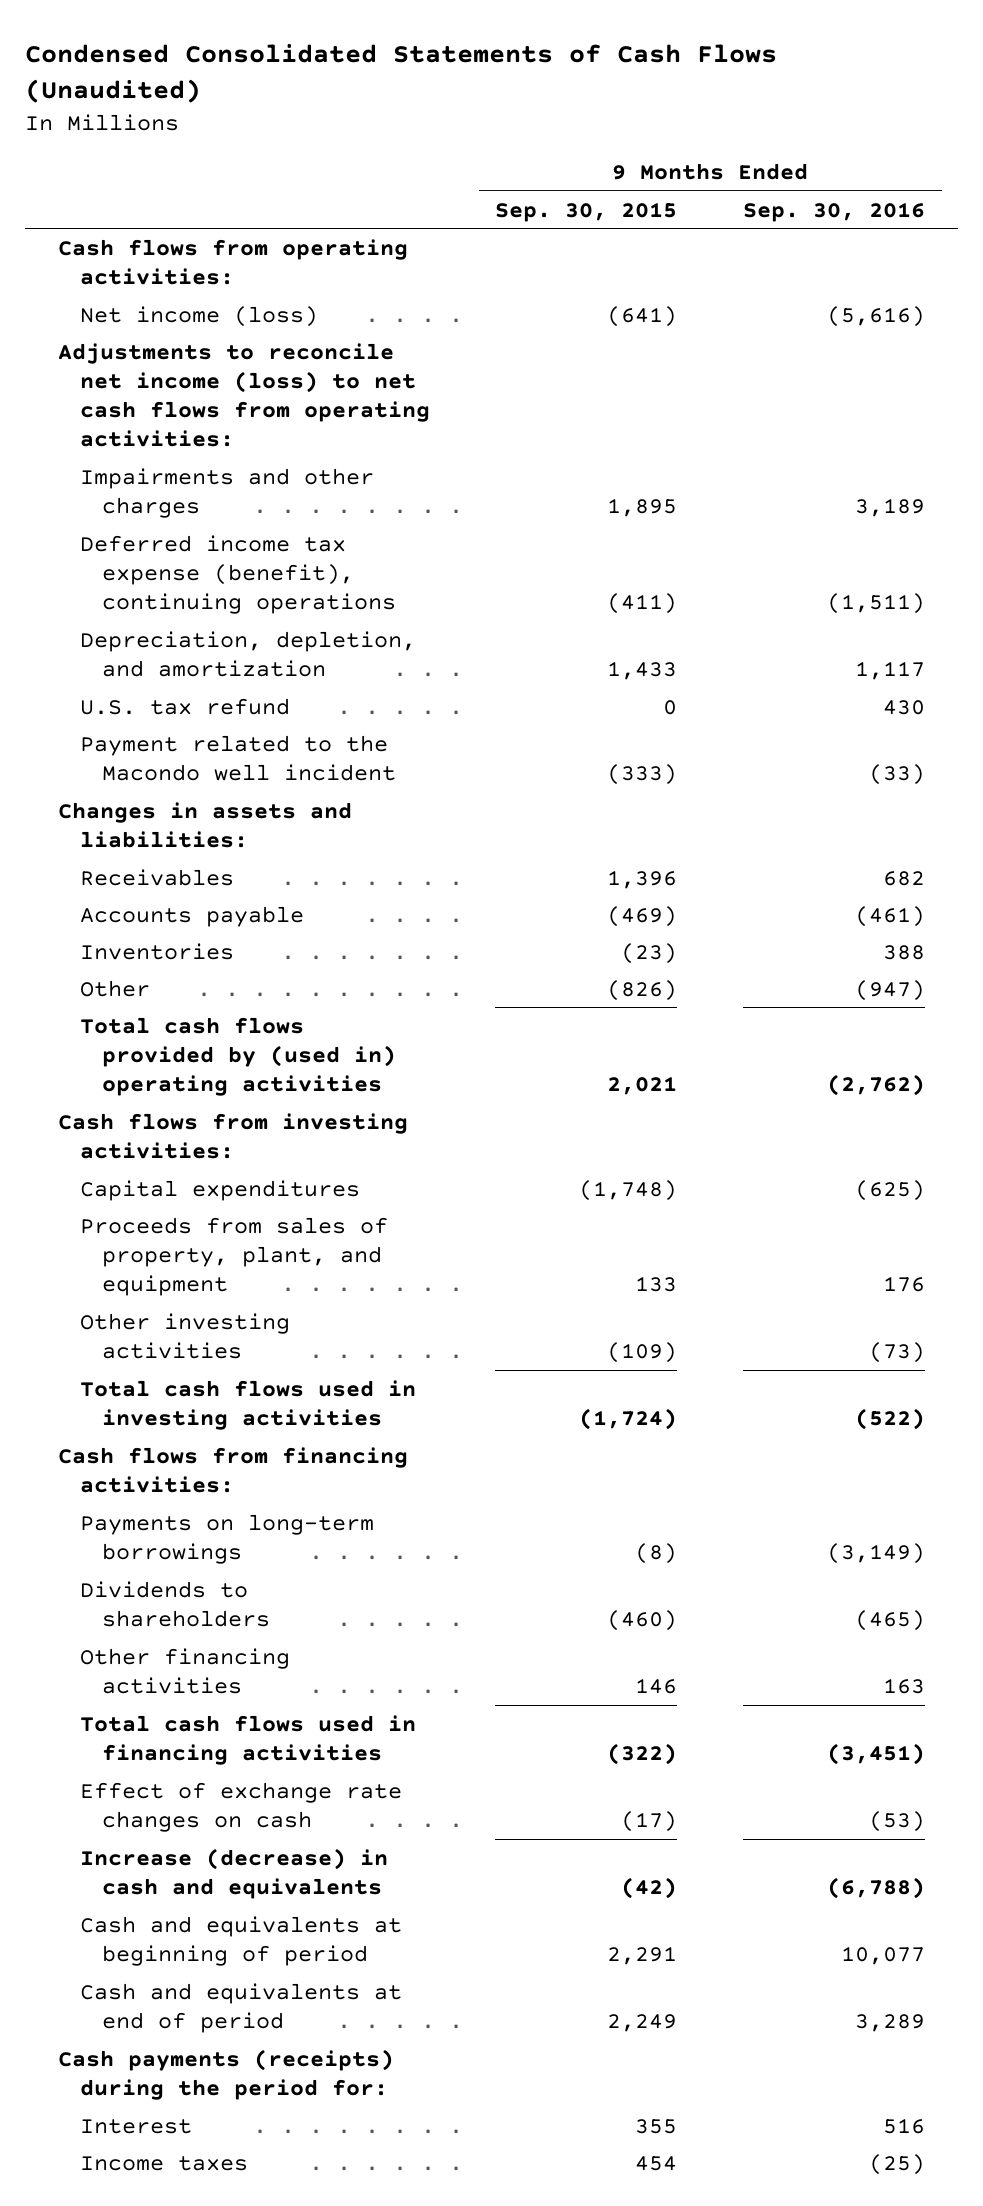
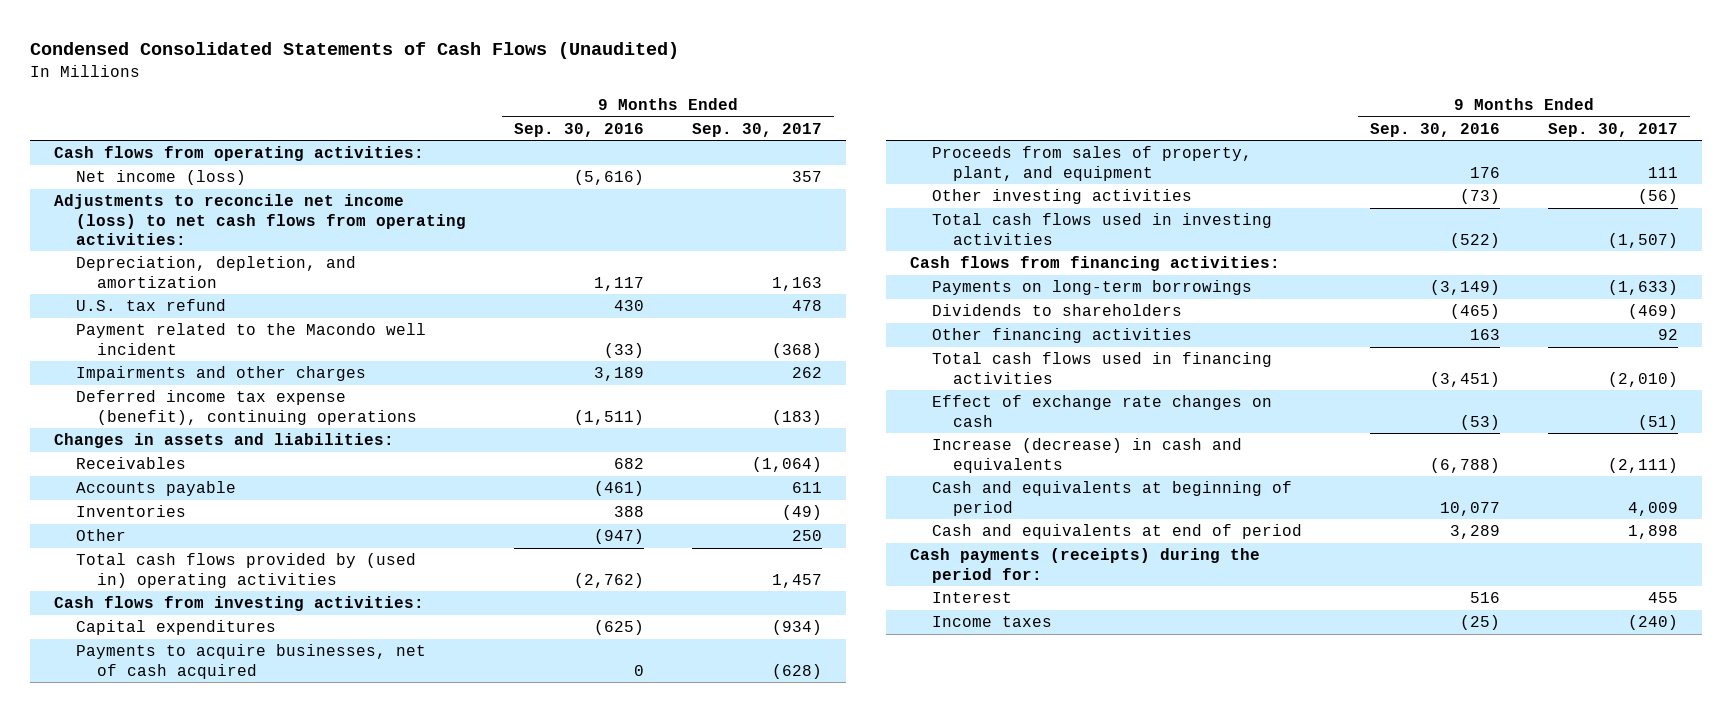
[495,201,678,222] Sep. 30, 2015 -> none
none -> [691,122,822,137] Sep. 30, 2017
[79,467,374,518] Impairments and other charges -> [75,366,366,382] Impairments and other charges
[79,534,396,615] Deferred income tax expense (benefit), continuing operations -> [75,390,418,425] Deferred income tax expense (benefit), continuing operations
none -> [75,644,426,679] Payments to acquire businesses, net of cash acquired

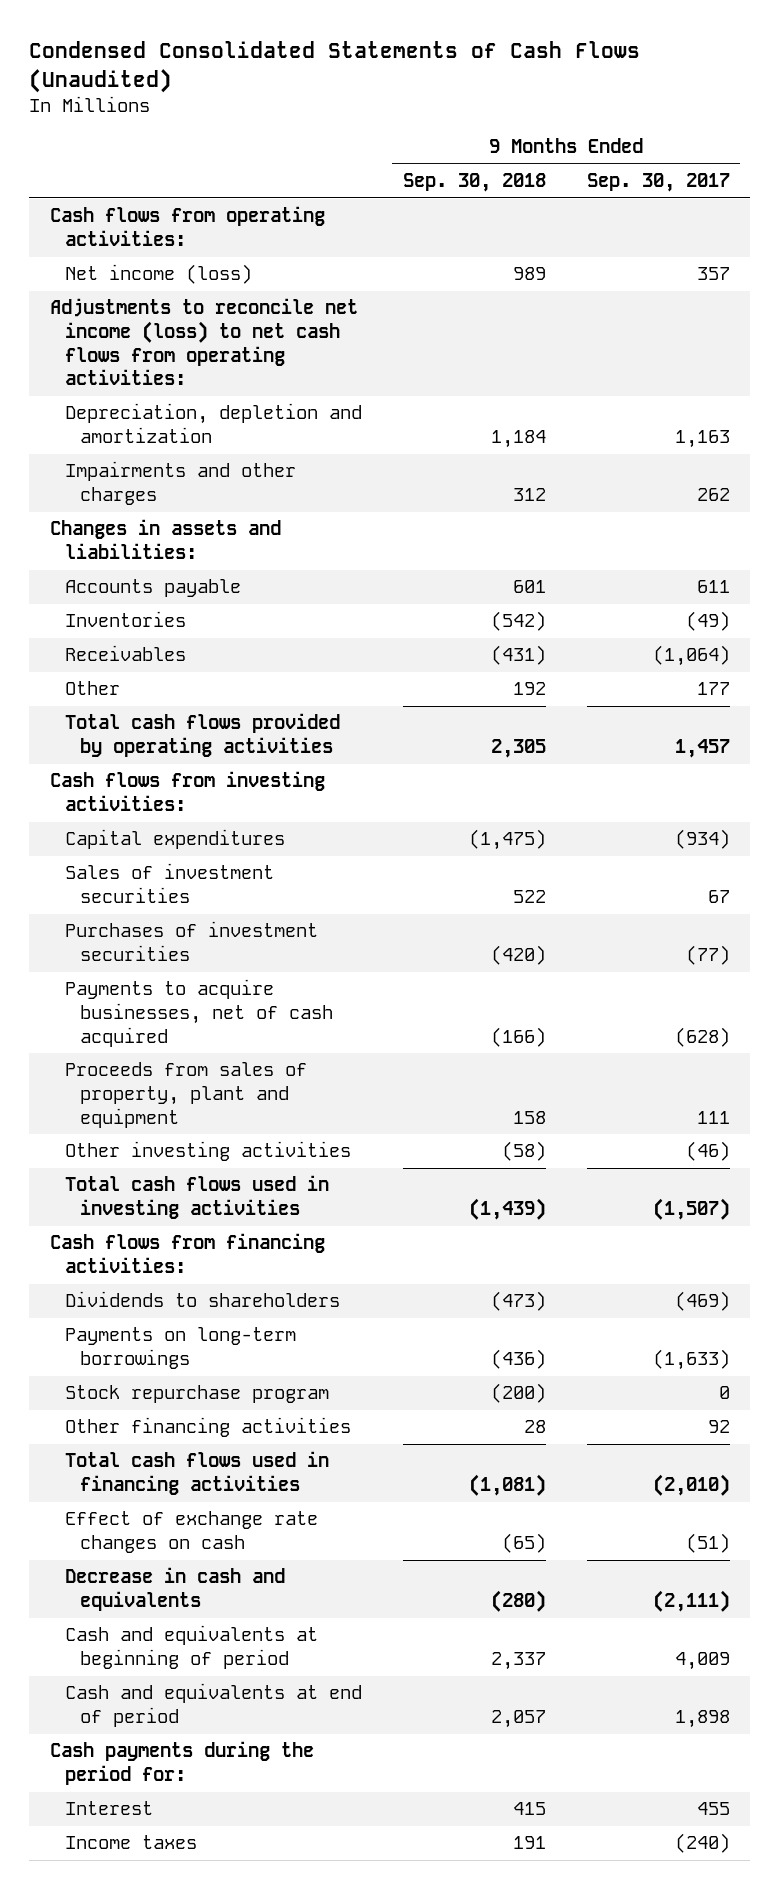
[513,122,644,137] Sep. 30, 2016 -> none
none -> [402,173,546,193] Sep. 30, 2018
[75,299,226,312] U.S. tax refund -> none
[75,323,426,355] Payment related to the Macondo well incident -> none
[75,256,356,288] Depreciation, depletion, and amortization -> [64,403,362,444] Depreciation, depletion and amortization
[75,390,418,425] Deferred income tax expense (benefit), continuing operations -> none
[75,457,186,470] Receivables -> [64,645,186,662] Receivables
[791,530,822,542] 250 -> [696,682,730,696] 177
[75,553,416,588] Total cash flows provided by (used in) operating activities -> [64,713,340,758] Total cash flows provided by operating activities
none -> [64,863,274,904] Sales of investment securities
none -> [64,921,318,962] Purchases of investment securities
[931,146,1252,181] Proceeds from sales of property, plant, and equipment -> [64,1062,307,1128] Proceeds from sales of property, plant and equipment
[1637,189,1678,205] (56) -> [685,1141,730,1162] (46)
[931,280,1252,296] Payments on long-term borrowings -> [64,1327,296,1370] Payments on long-term borrowings
none -> [64,1385,329,1404] Stock repurchase program
[931,438,1242,473] Increase (decrease) in cash and equivalents -> [64,1567,285,1612] Decrease in cash and equivalents
[910,548,1261,583] Cash payments (receipts) during the period for: -> [49,1741,314,1786] Cash payments during the period for:

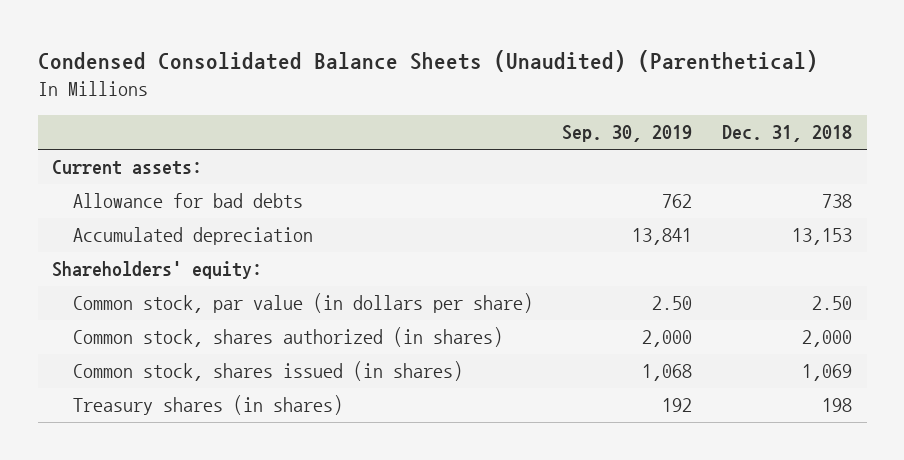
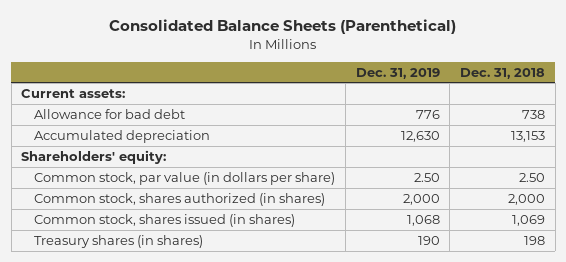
[37,50,818,73] Condensed Consolidated Balance Sheets (Unaudited) (Parenthetical) -> [109,19,457,35] Consolidated Balance Sheets (Parenthetical)
[562,125,693,143] Sep. 30, 2019 -> none
none -> [355,67,440,79] Dec. 31, 2019
[72,193,303,209] Allowance for bad debts -> [34,108,186,119] Allowance for bad debt

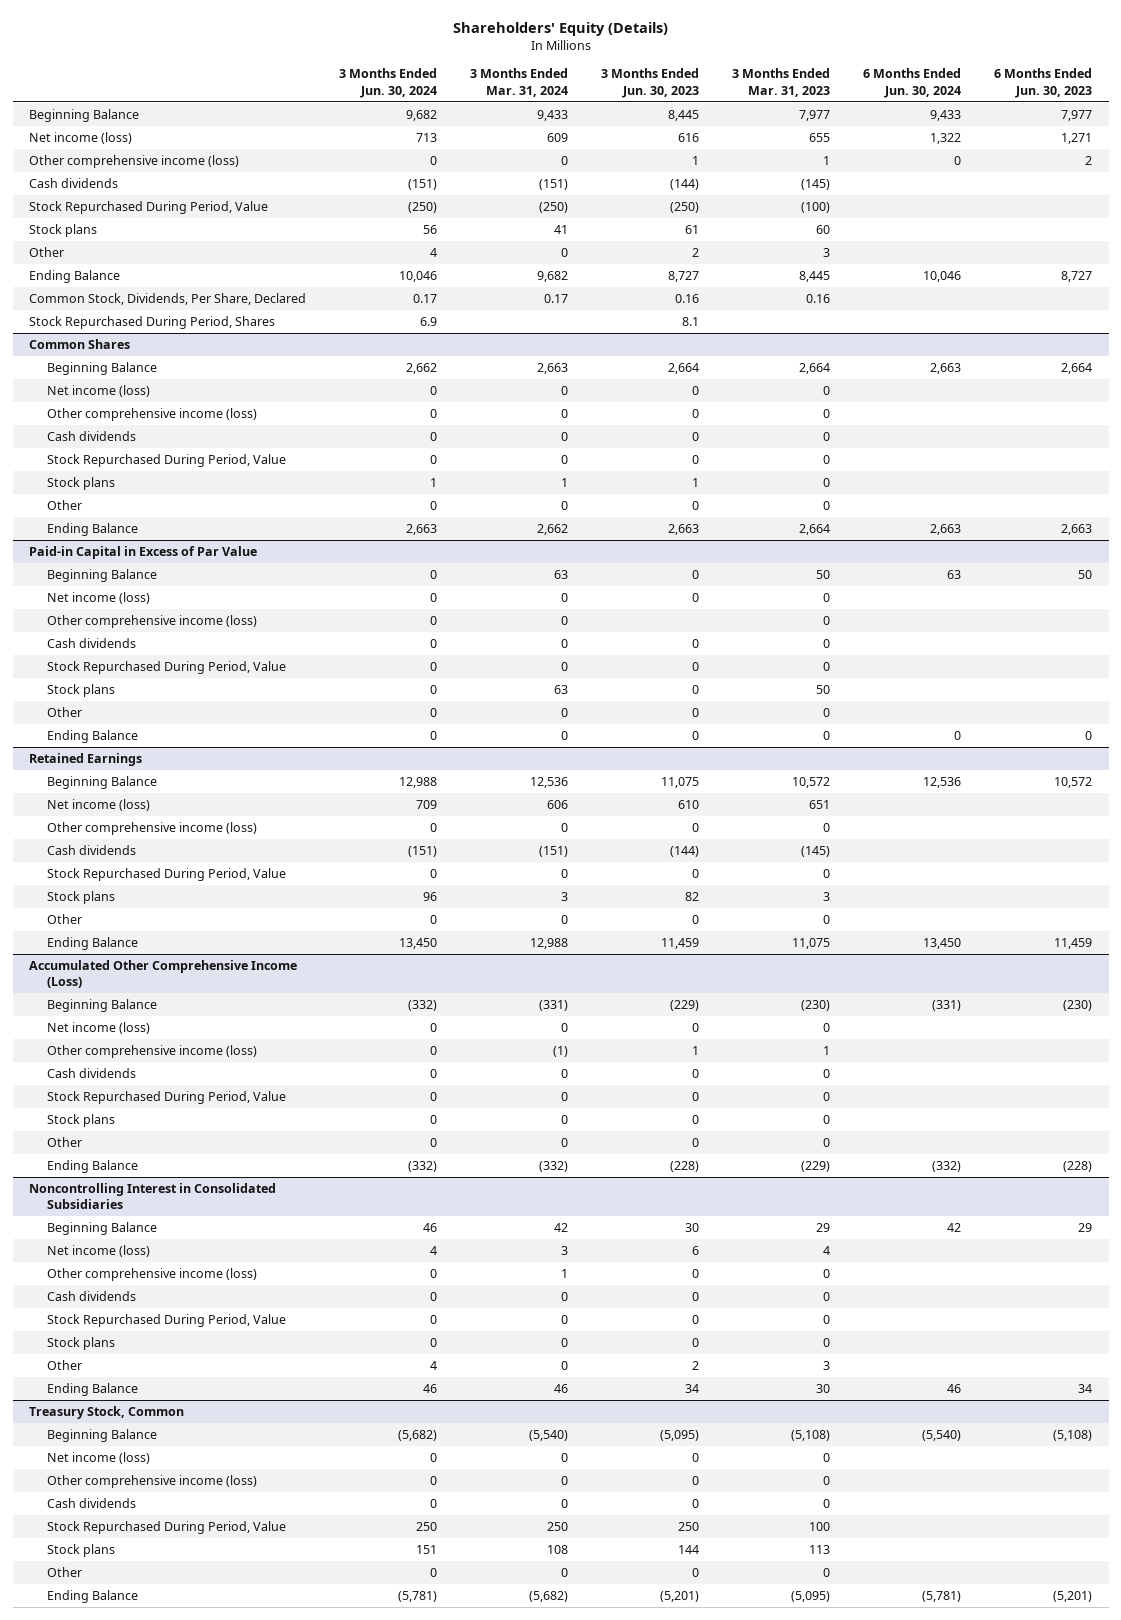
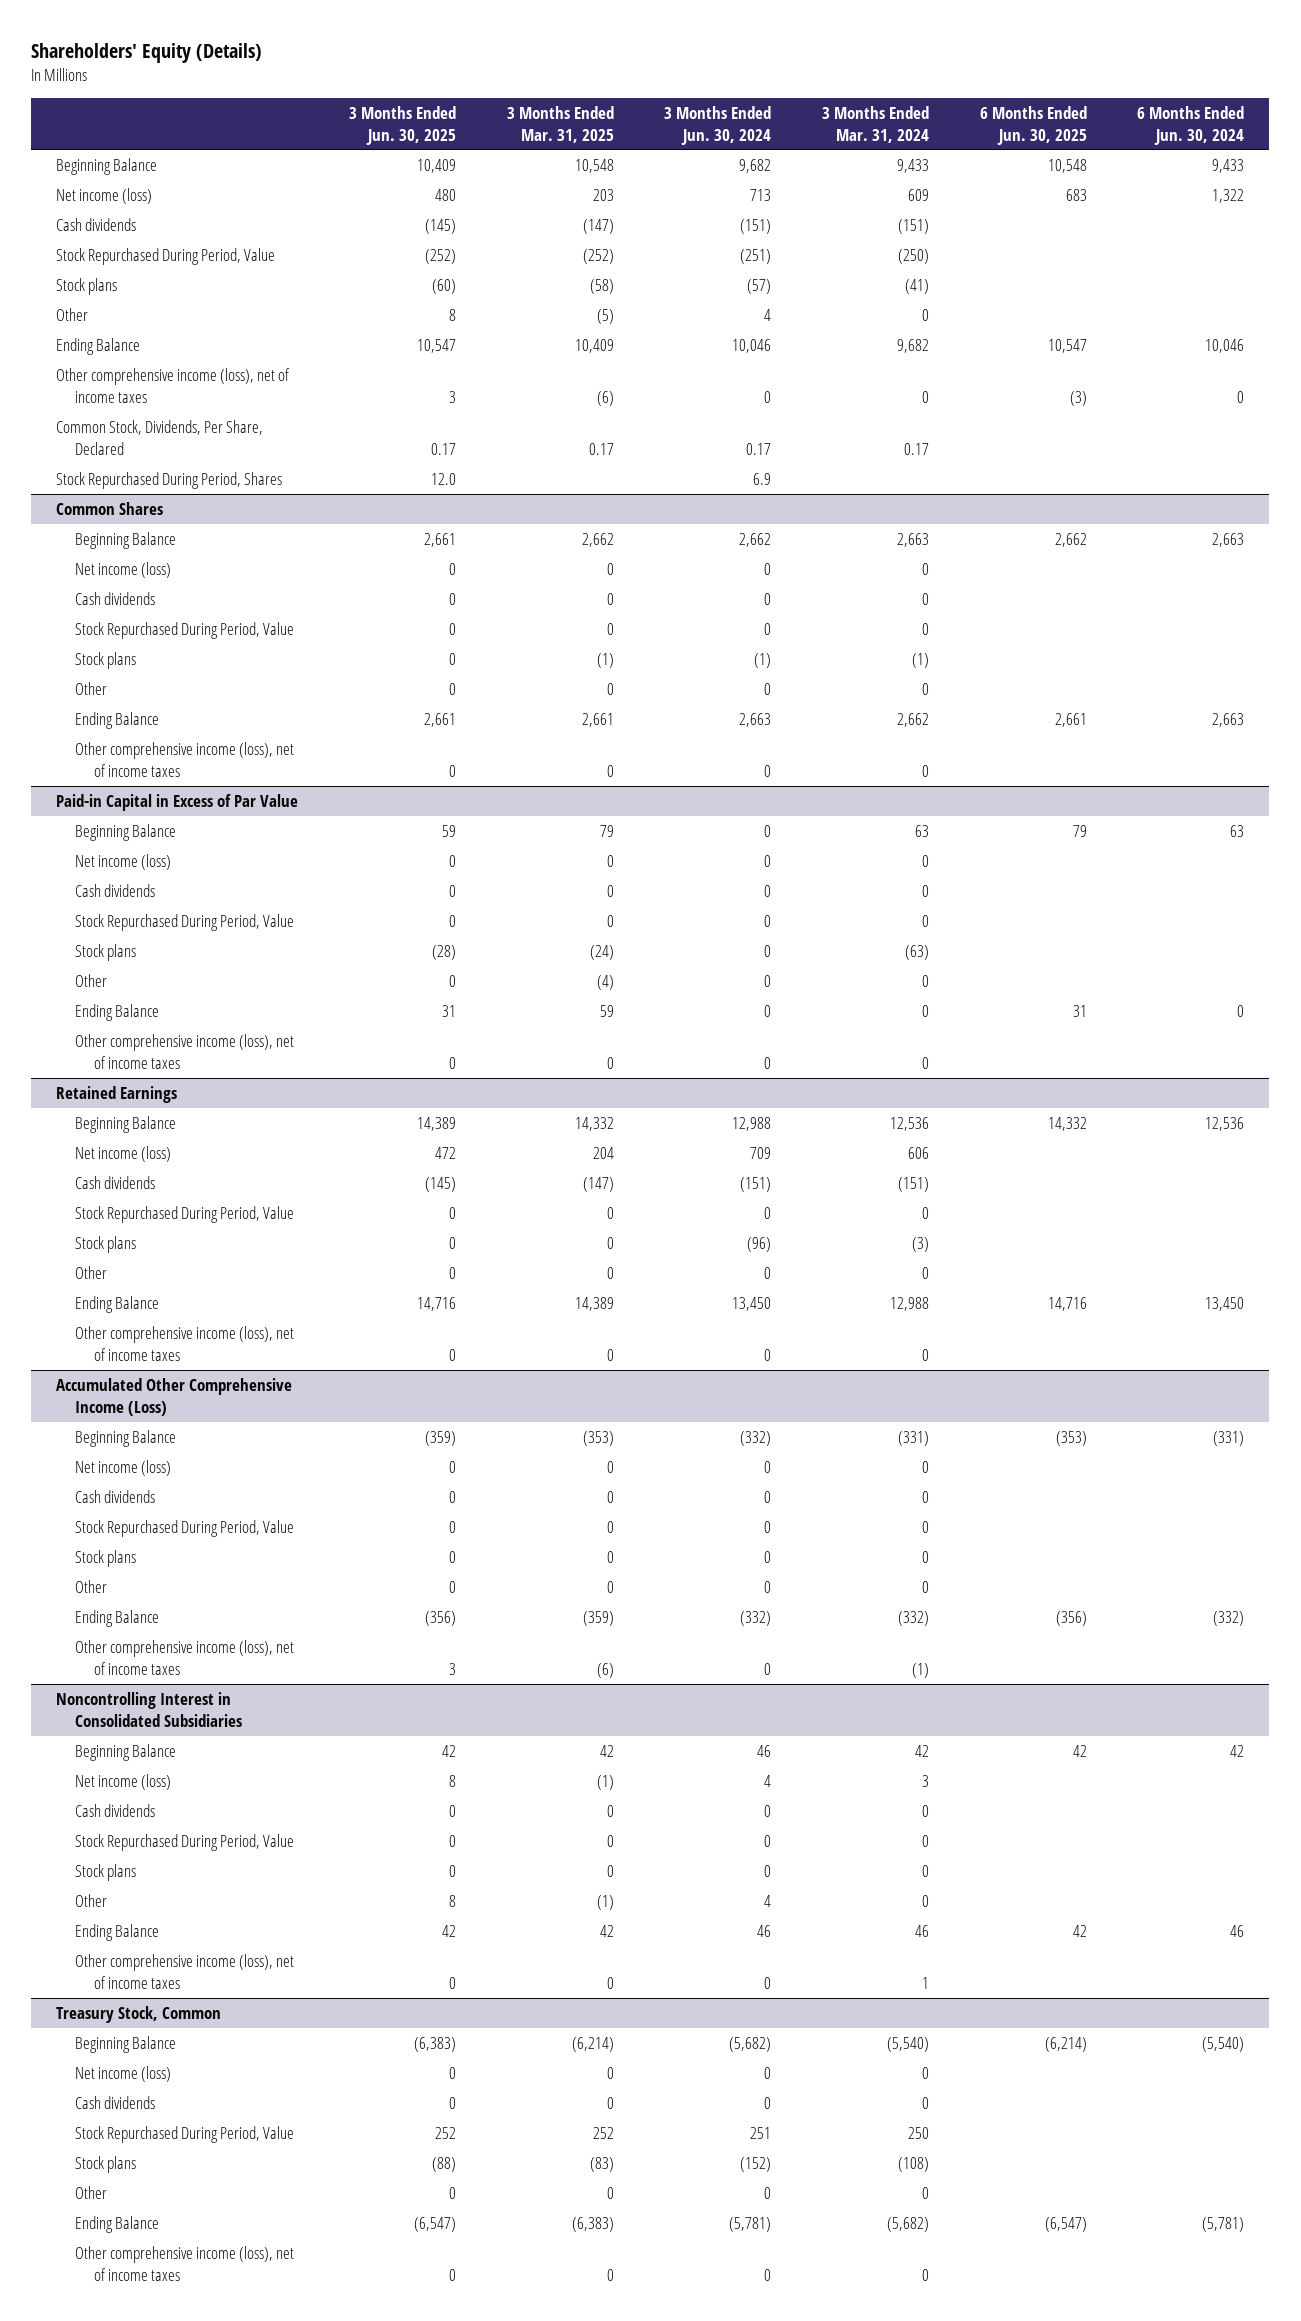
[601,68,700,98] 3 Months Ended Jun. 30, 2023 -> none
[732,68,831,97] 3 Months Ended Mar. 31, 2023 -> none
[994,68,1093,98] 6 Months Ended Jun. 30, 2023 -> none
none -> [349,105,457,145] 3 Months Ended Jun. 30, 2025
none -> [506,105,614,143] 3 Months Ended Mar. 31, 2025
none -> [979,105,1087,145] 6 Months Ended Jun. 30, 2025
[29,155,240,169] Other comprehensive income (loss) -> none
[408,202,438,214] (250) -> [740,248,772,264] (251)
[423,225,438,235] 56 -> [747,278,772,294] (57)
[554,225,569,235] 41 -> [904,278,929,294] (41)
none -> [56,367,291,403] Other comprehensive income (loss), net of income taxes
[46,408,257,422] Other comprehensive income (loss) -> none
[430,478,438,488] 1 -> [754,652,772,668] (1)
[561,478,569,488] 1 -> [911,652,929,668] (1)
none -> [75,741,295,777] Other comprehensive income (loss), net of income taxes
[46,615,257,629] Other comprehensive income (loss) -> none
[554,685,569,695] 63 -> [904,944,929,960] (63)
none -> [75,1033,295,1069] Other comprehensive income (loss), net of income taxes
[46,822,257,836] Other comprehensive income (loss) -> none
[423,892,438,902] 96 -> [747,1236,772,1252] (96)
[561,892,569,902] 3 -> [911,1236,929,1252] (3)
none -> [75,1325,295,1361] Other comprehensive income (loss), net of income taxes
[46,1045,257,1059] Other comprehensive income (loss) -> none
none -> [75,1639,295,1675] Other comprehensive income (loss), net of income taxes
[46,1268,257,1282] Other comprehensive income (loss) -> none
none -> [75,1953,295,1989] Other comprehensive income (loss), net of income taxes
[46,1475,257,1489] Other comprehensive income (loss) -> none
[416,1522,438,1532] 250 -> [750,2126,772,2139] 251
[416,1545,438,1555] 151 -> [740,2156,772,2172] (152)
[547,1545,569,1555] 108 -> [897,2156,929,2172] (108)
none -> [75,2245,295,2281] Other comprehensive income (loss), net of income taxes

